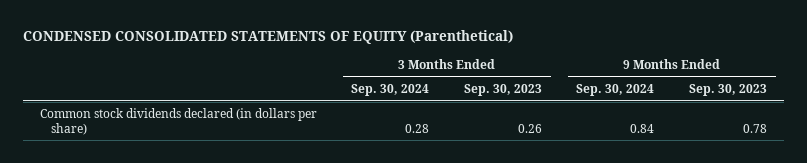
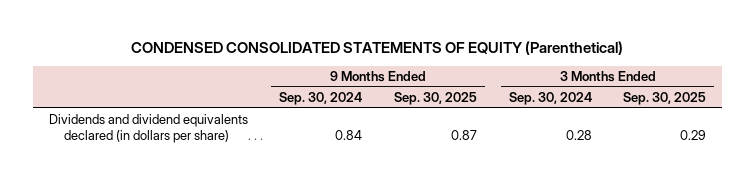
[463,83,542,96] Sep. 30, 2023 -> none
[688,83,767,96] Sep. 30, 2023 -> none
none -> [393,92,477,106] Sep. 30, 2025
none -> [623,92,707,106] Sep. 30, 2025
[39,108,317,135] Common stock dividends declared (in dollars per share) -> [48,114,248,144] Dividends and dividend equivalents declared (in dollars per share)

